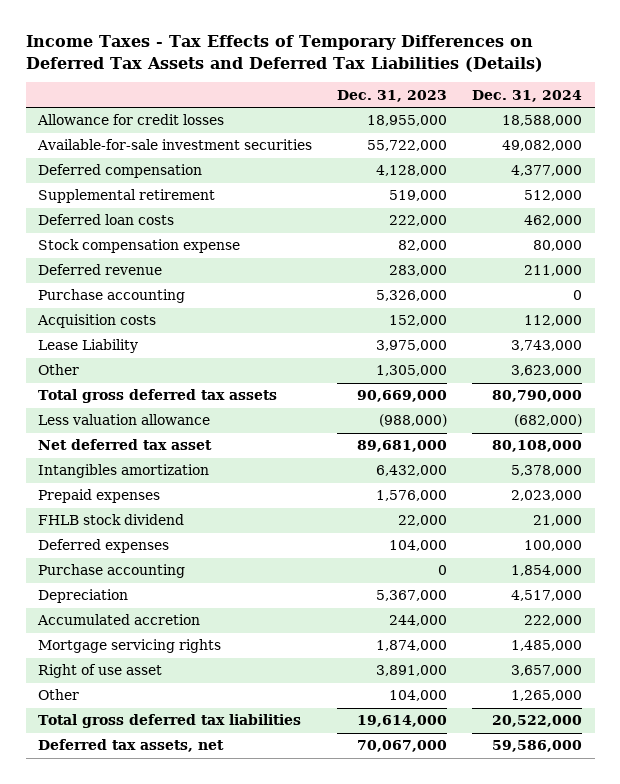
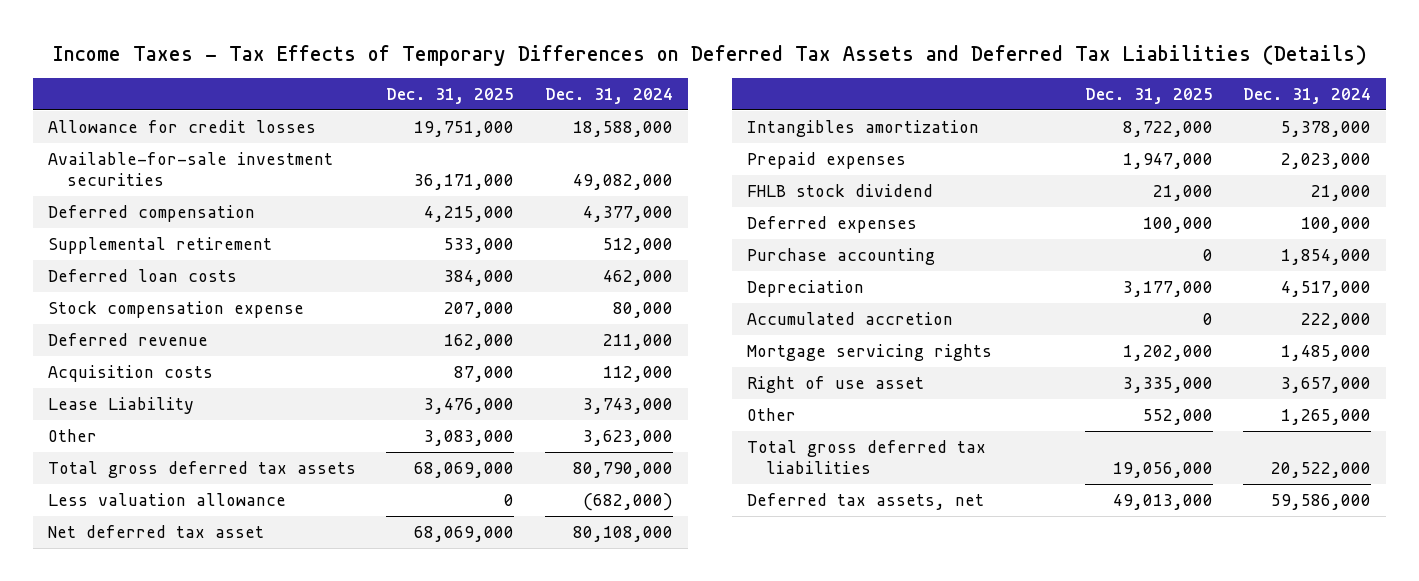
[337,89,448,102] Dec. 31, 2023 -> none
none -> [386,88,515,105] Dec. 31, 2025
[38,289,186,304] Purchase accounting -> none

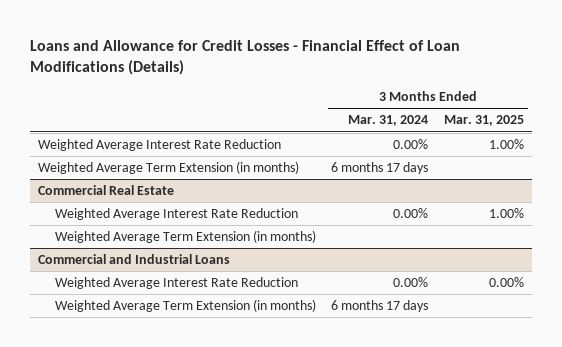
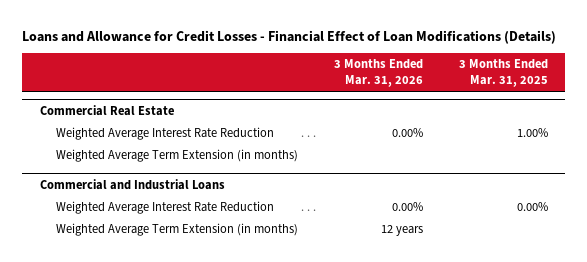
[348,115,429,127] Mar. 31, 2024 -> none
none -> [333,59,423,88] 3 Months Ended Mar. 31, 2026
[37,139,281,152] Weighted Average Interest Rate Reduction -> none
[37,161,299,175] Weighted Average Term Extension (in months) -> none

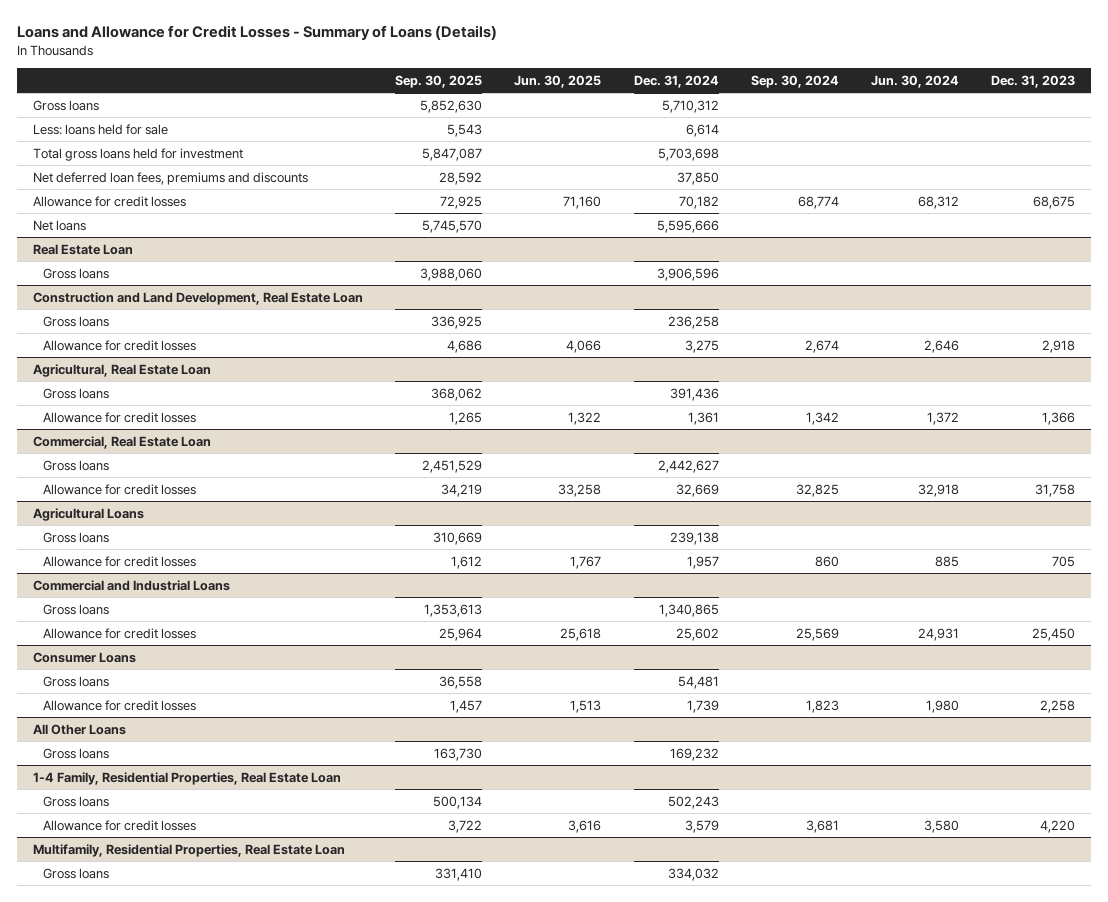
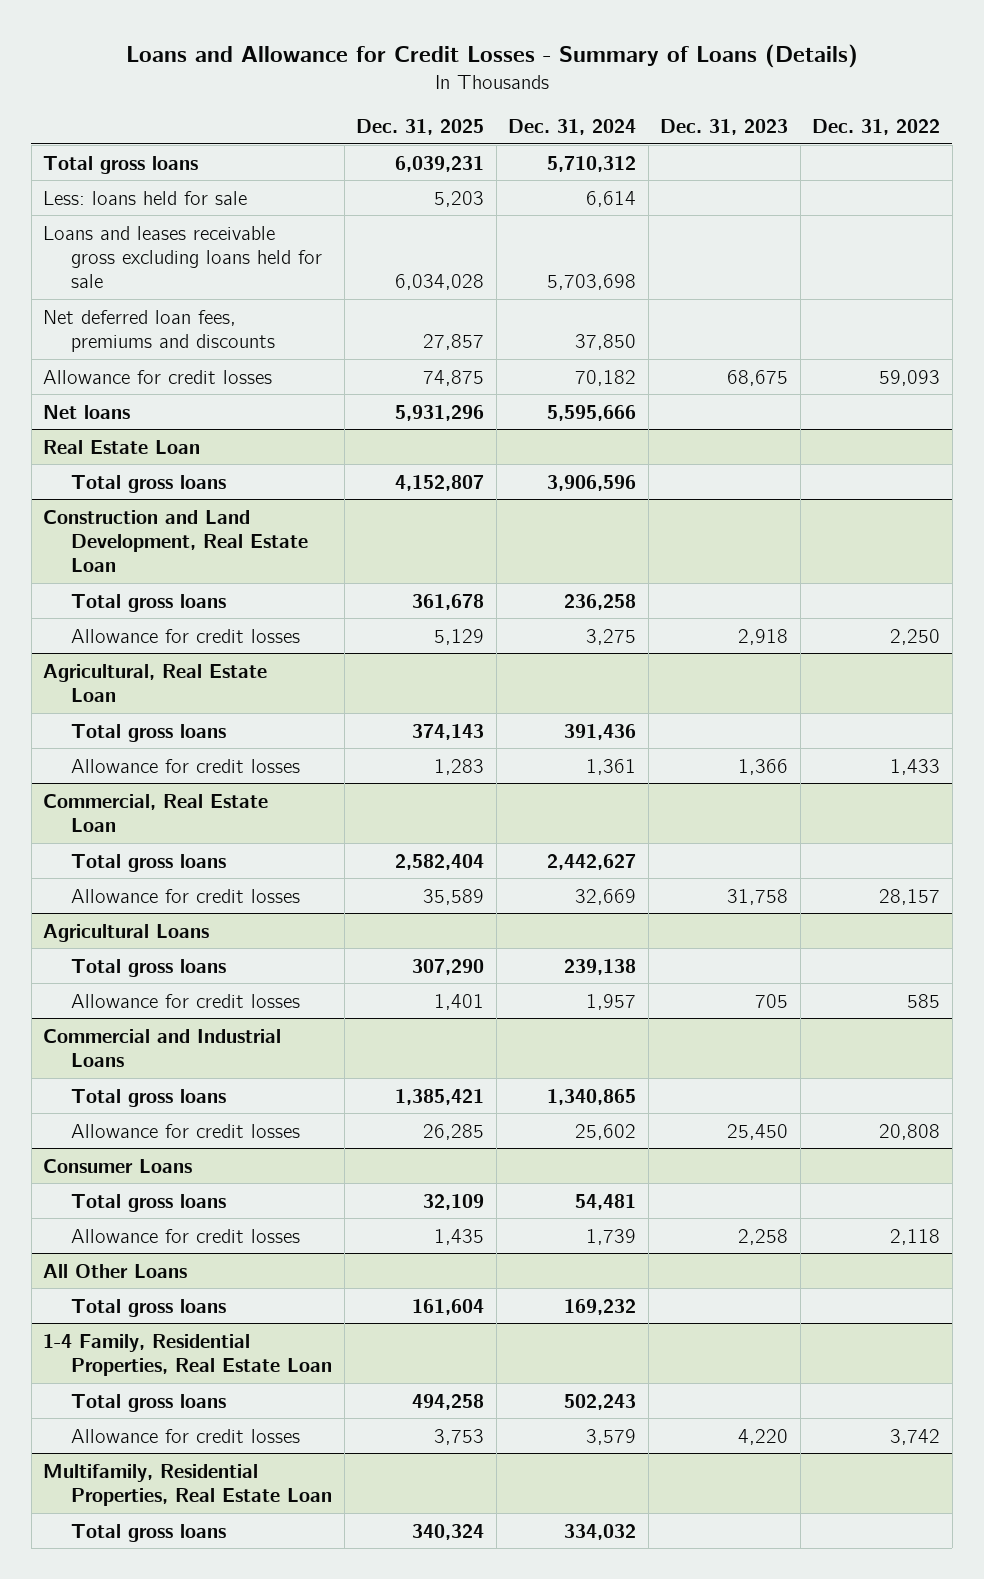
[395,74,483,88] Sep. 30, 2025 -> none
[514,74,602,88] Jun. 30, 2025 -> none
[750,74,839,88] Sep. 30, 2024 -> none
[870,74,959,88] Jun. 30, 2024 -> none
none -> [356,118,485,135] Dec. 31, 2025
none -> [812,118,941,135] Dec. 31, 2022
[33,99,100,111] Gross loans -> [43,155,199,174] Total gross loans
[33,147,244,161] Total gross loans held for investment -> [43,225,323,289] Loans and leases receivable gross excluding loans held for sale
[43,267,110,279] Gross loans -> [71,474,227,493] Total gross loans
[43,315,110,327] Gross loans -> [71,593,227,612] Total gross loans
[43,387,110,399] Gross loans -> [71,723,227,742] Total gross loans
[43,459,110,471] Gross loans -> [71,853,227,872] Total gross loans
[43,531,110,543] Gross loans -> [71,958,227,977] Total gross loans
[43,603,110,615] Gross loans -> [71,1088,227,1107] Total gross loans
[43,675,110,687] Gross loans -> [71,1193,227,1212] Total gross loans
[43,747,110,759] Gross loans -> [71,1298,227,1317] Total gross loans
[43,795,110,807] Gross loans -> [71,1393,227,1412] Total gross loans
[43,867,110,879] Gross loans -> [71,1523,227,1542] Total gross loans

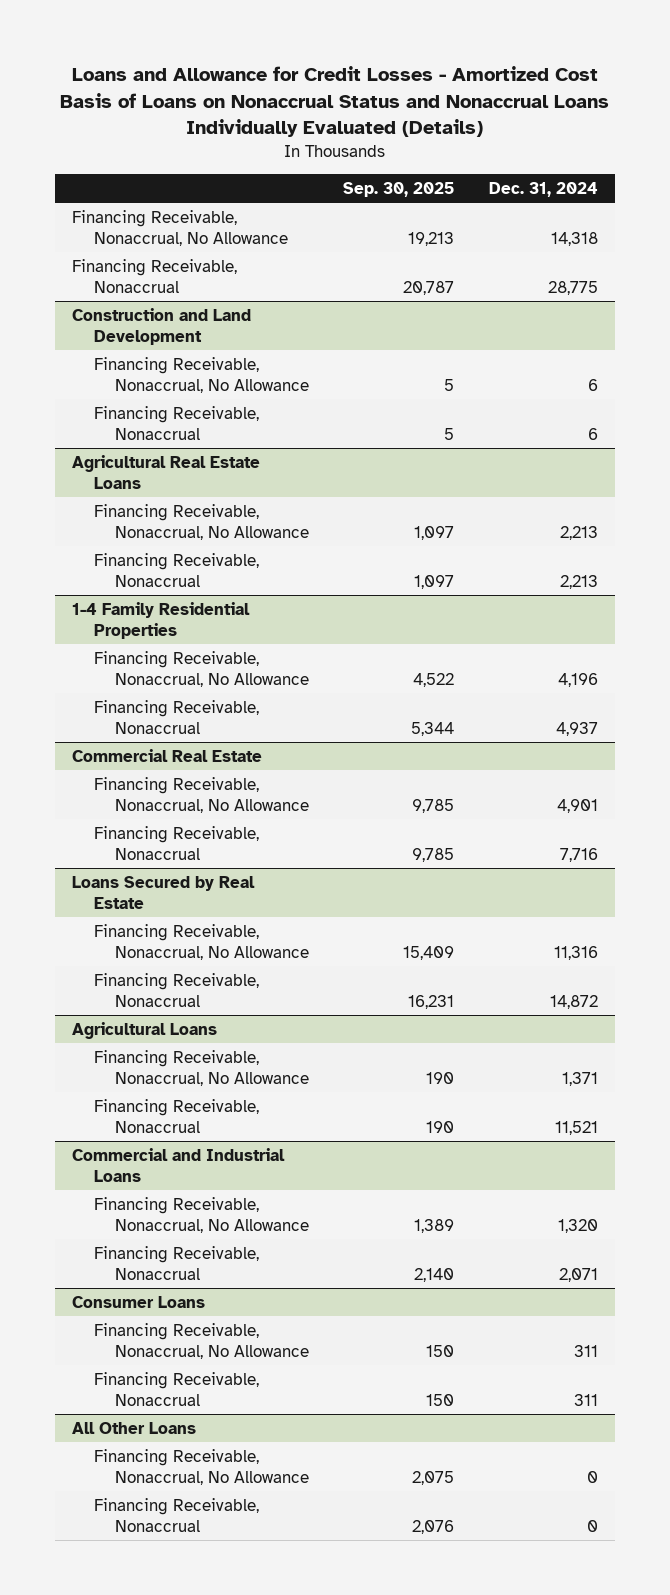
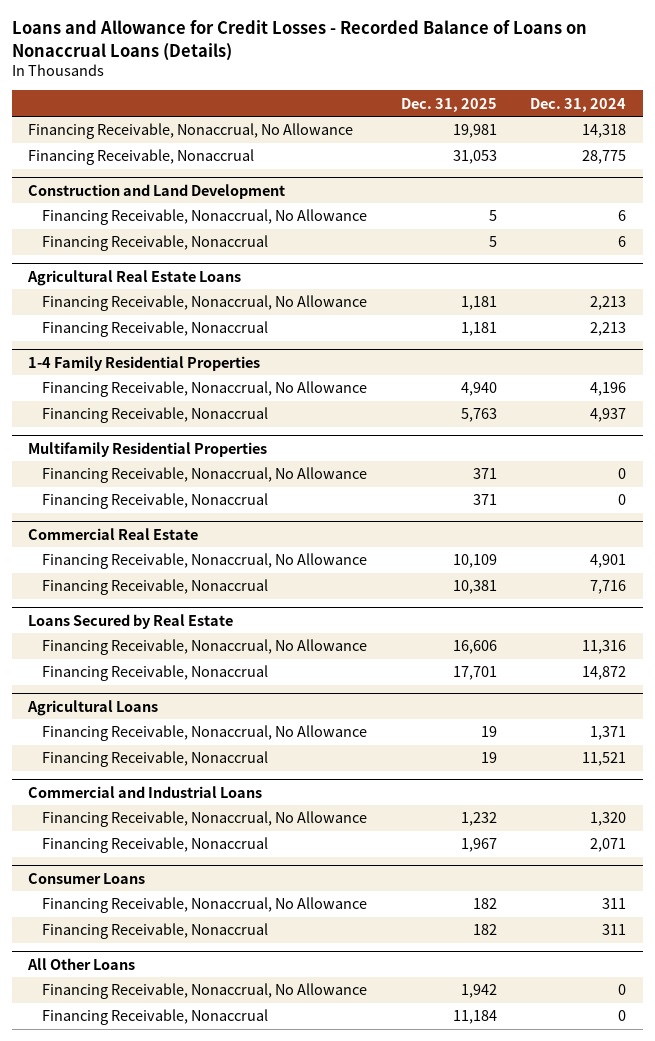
[59,66,609,138] Loans and Allowance for Credit Losses - Amortized Cost Basis of Loans on Nonaccrual Status and Nonaccrual Loans Individually Evaluated (Details) -> [11,20,587,61] Loans and Allowance for Credit Losses - Recorded Balance of Loans on Nonaccrual Loans (Details)
[343,181,455,197] Sep. 30, 2025 -> none
none -> [400,97,497,112] Dec. 31, 2025
none -> [28,441,268,457] Multifamily Residential Properties
none -> [42,467,368,484] Financing Receivable, Nonaccrual, No Allowance
none -> [42,493,269,510] Financing Receivable, Nonaccrual

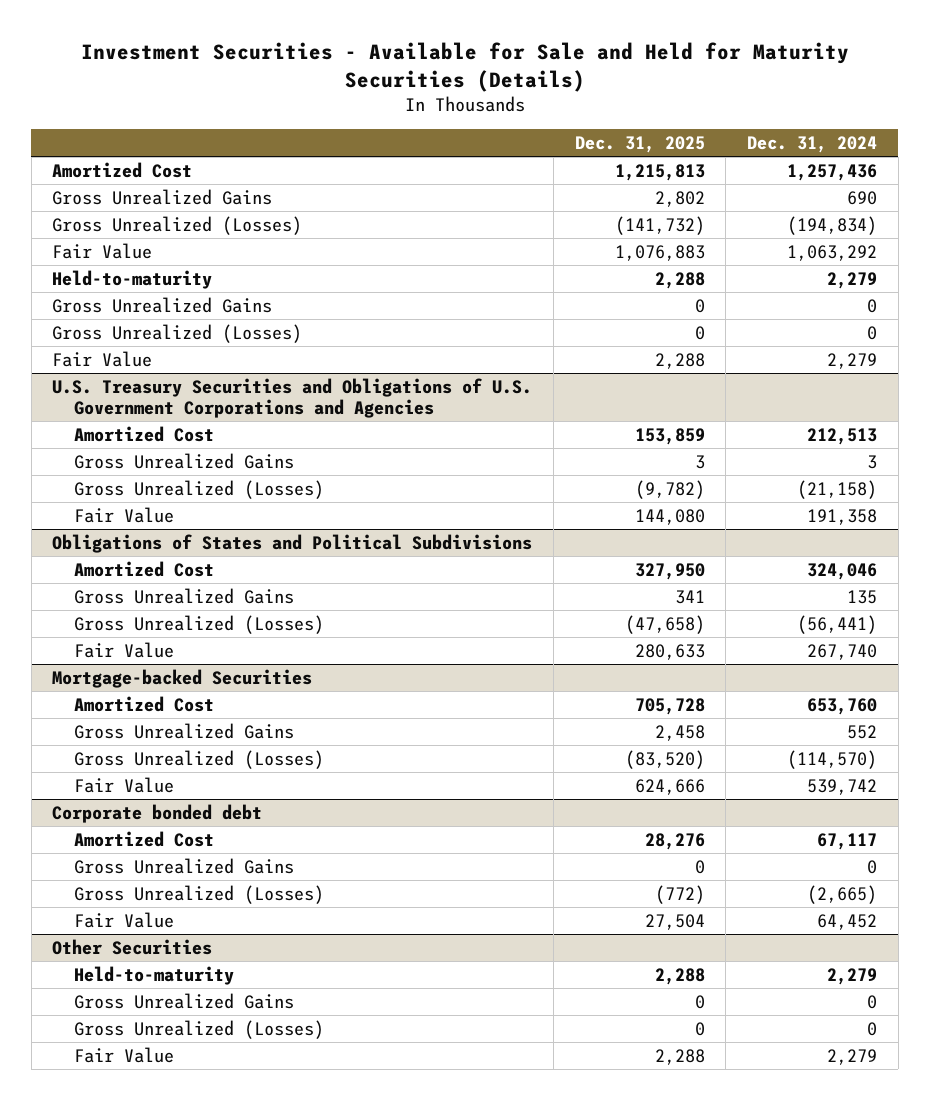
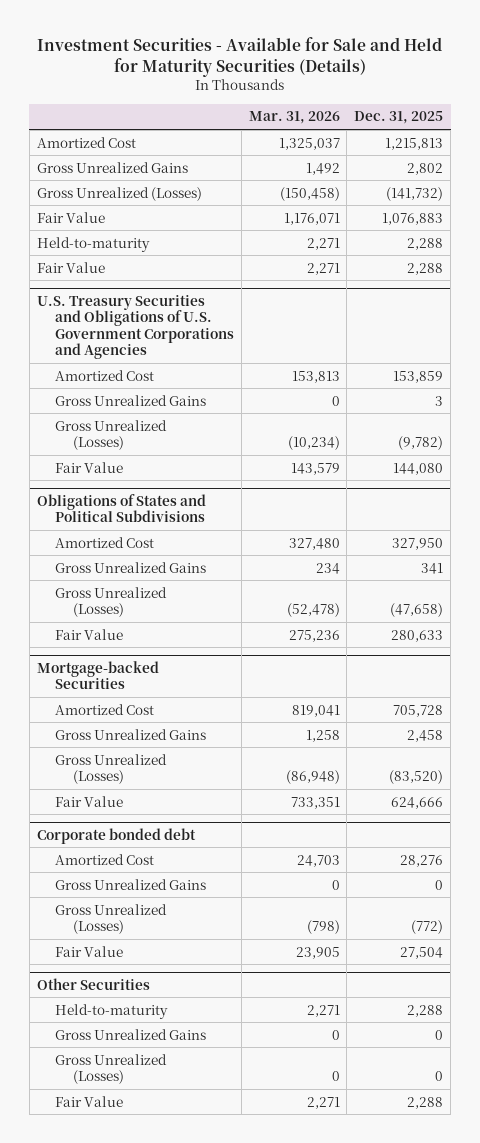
[747,136,878,154] Dec. 31, 2024 -> none
none -> [248,111,340,125] Mar. 31, 2026
[52,296,273,313] Gross Unrealized Gains -> none
[52,323,303,343] Gross Unrealized (Losses) -> none

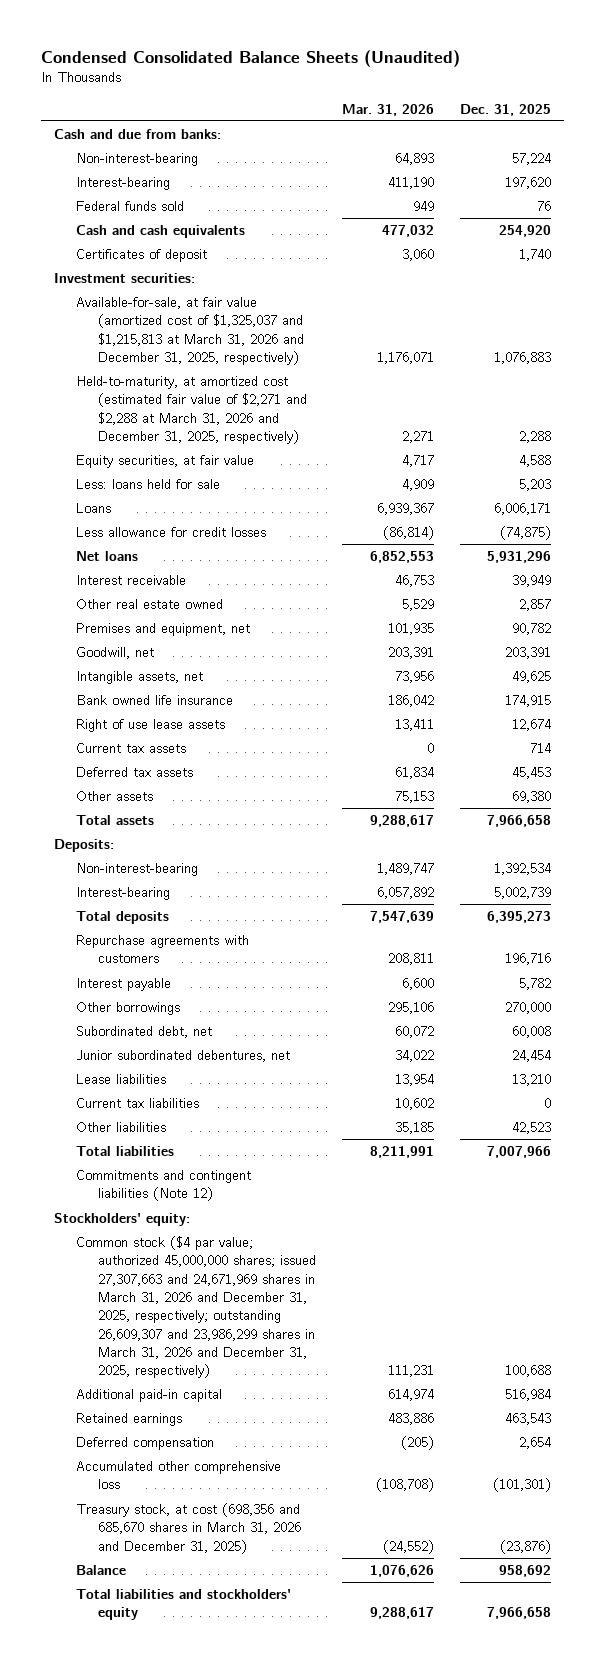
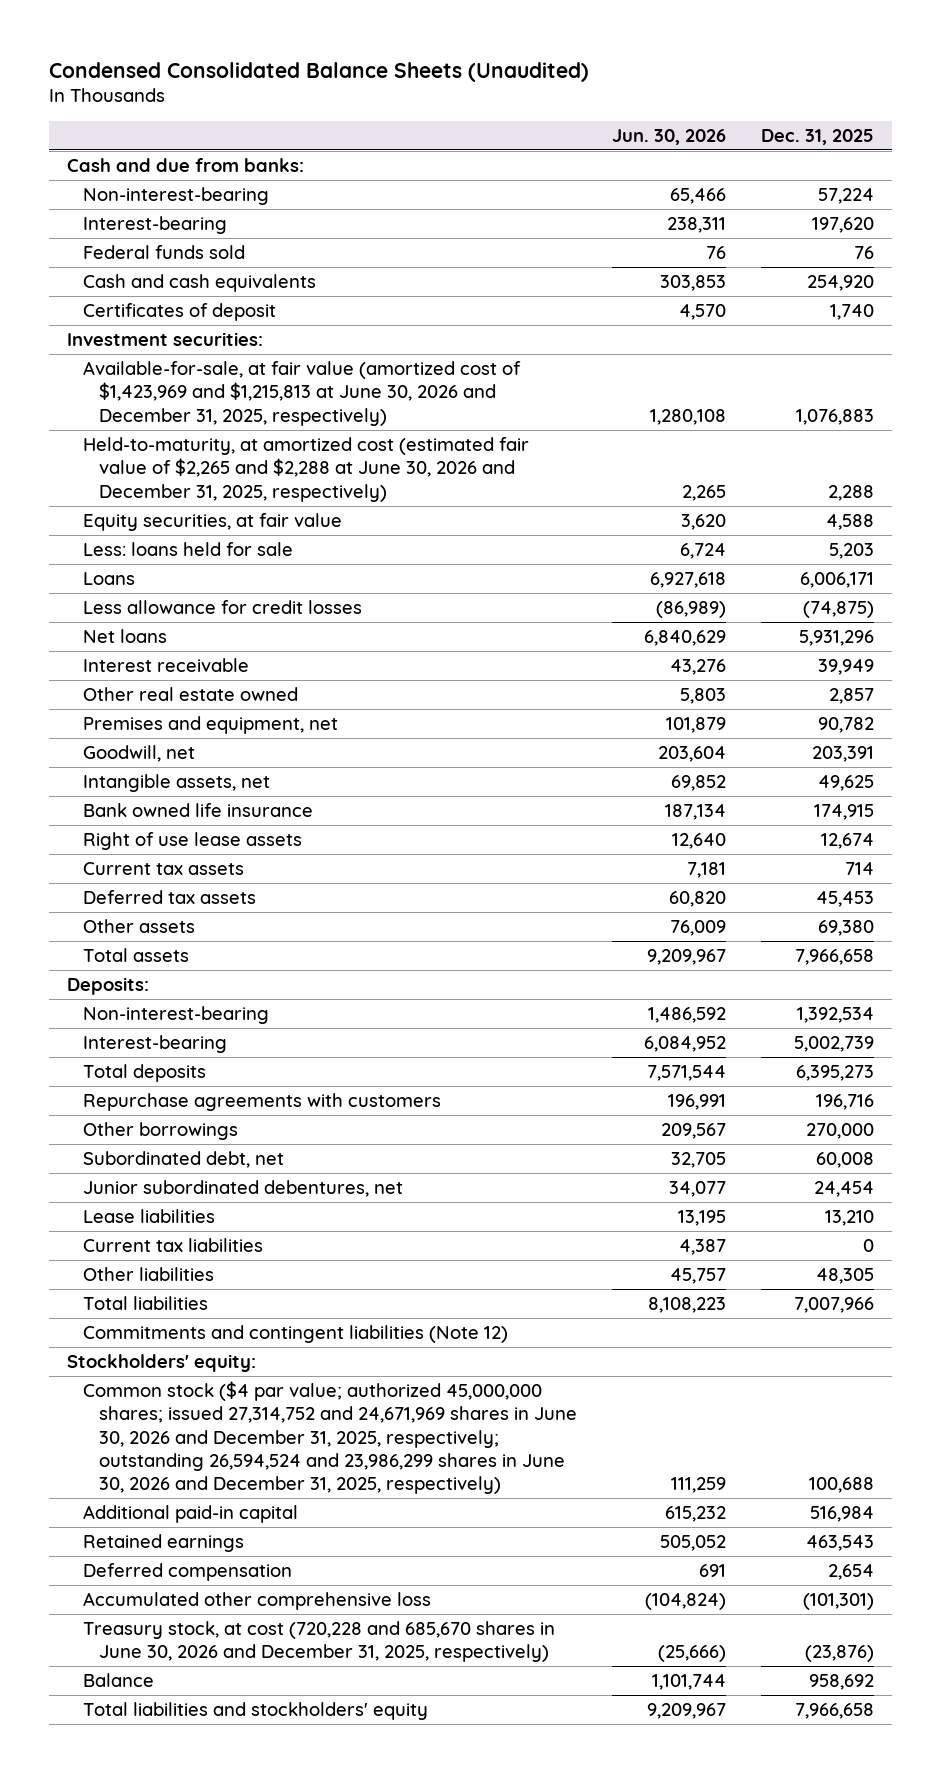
[342,103,435,116] Mar. 31, 2026 -> none
none -> [611,128,726,145] Jun. 30, 2026
[76,297,305,365] Available-for-sale, at fair value (amortized cost of $1,325,037 and $1,215,813 at March 31, 2026 and December 31, 2025, respectively) -> [82,361,521,426] Available-for-sale, at fair value (amortized cost of $1,423,969 and $1,215,813 at June 30, 2026 and December 31, 2025, respectively)
[76,376,308,444] Held-to-maturity, at amortized cost (estimated fair value of $2,271 and $2,288 at March 31, 2026 and December 31, 2025, respectively) -> [82,437,529,502] Held-to-maturity, at amortized cost (estimated fair value of $2,265 and $2,288 at June 30, 2026 and December 31, 2025, respectively)
[76,978,172,992] Interest payable -> none
[512,1122,552,1135] 42,523 -> [816,1268,875,1285] 48,305
[76,1236,317,1379] Common stock ($4 par value; authorized 45,000,000 shares; issued 27,307,663 and 24,671,969 shares in March 31, 2026 and December 31, 2025, respectively; outstanding 26,609,307 and 23,986,299 shares in March 31, 2026 and December 31, 2025, respectively) -> [82,1381,577,1494] Common stock ($4 par value; authorized 45,000,000 shares; issued 27,314,752 and 24,671,969 shares in June 30, 2026 and December 31, 2025, respectively; outstanding 26,594,524 and 23,986,299 shares in June 30, 2026 and December 31, 2025, respectively)
[76,1503,302,1554] Treasury stock, at cost (698,356 and 685,670 shares in March 31, 2026 and December 31, 2025) -> [82,1621,555,1663] Treasury stock, at cost (720,228 and 685,670 shares in June 30, 2026 and December 31, 2025, respectively)

